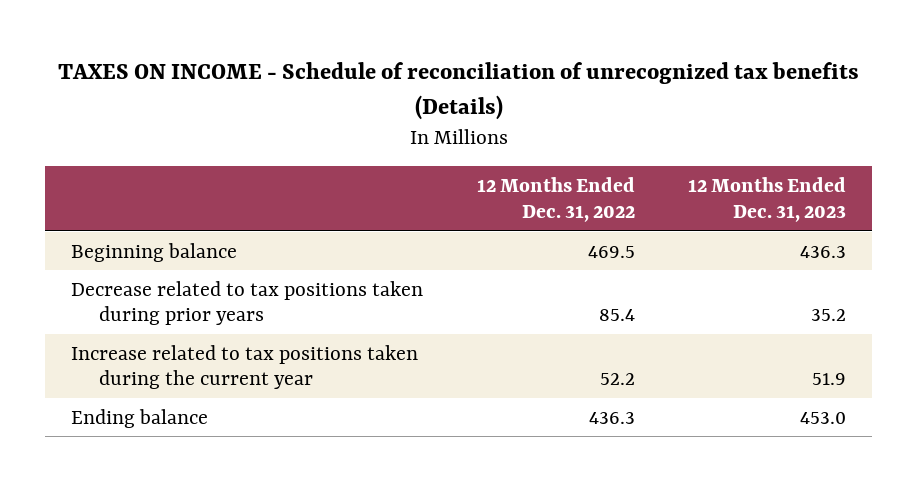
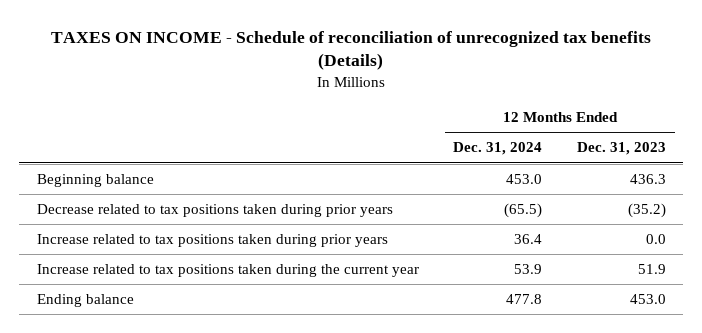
[476,176,635,222] 12 Months Ended Dec. 31, 2022 -> none
none -> [453,142,543,156] Dec. 31, 2024
[810,309,846,322] 35.2 -> [627,203,666,219] (35.2)
none -> [36,234,388,248] Increase related to tax positions taken during prior years

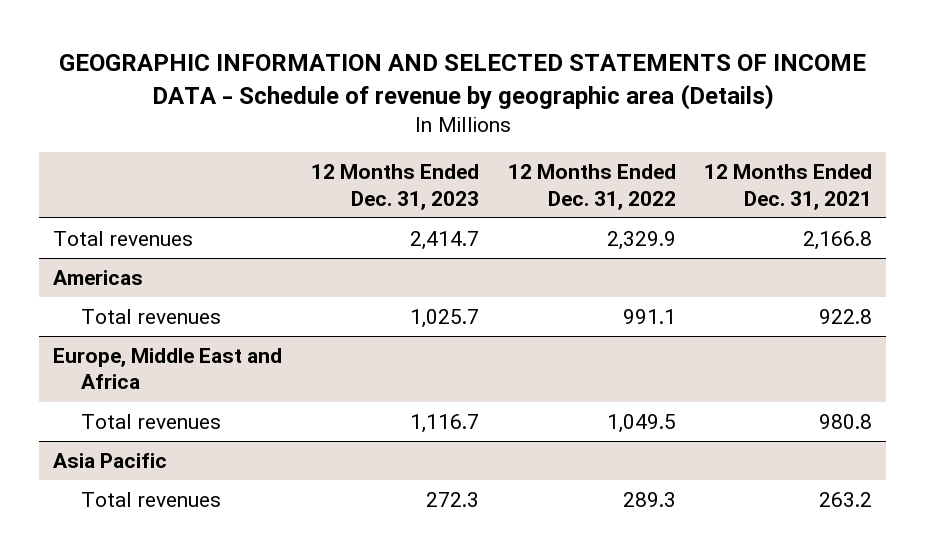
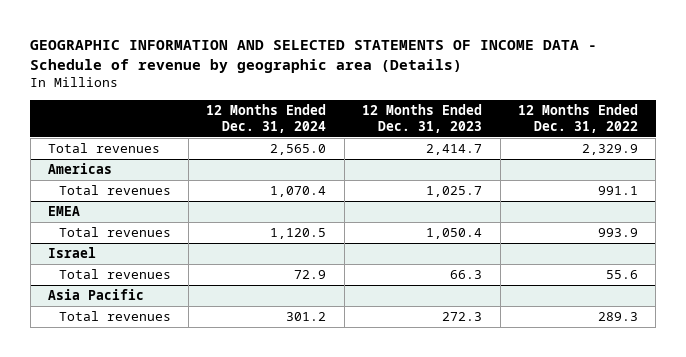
[704,164,873,210] 12 Months Ended Dec. 31, 2021 -> none
none -> [206,104,327,133] 12 Months Ended Dec. 31, 2024
[53,347,283,390] Europe, Middle East and Africa -> [48,206,81,217] EMEA
[409,413,479,433] 1,116.7 -> [426,228,483,240] 1,050.4
[606,413,676,433] 1,049.5 -> [598,228,639,238] 993.9
none -> [48,247,97,259] Israel
none -> [58,269,171,280] Total revenues

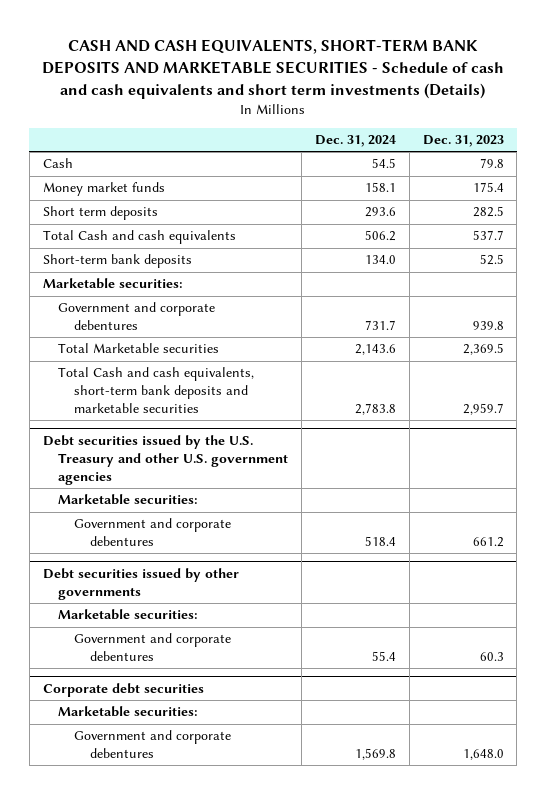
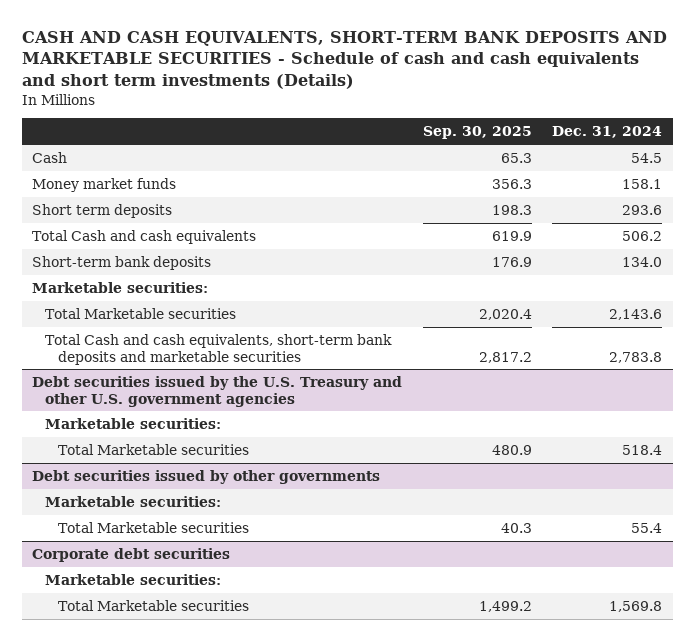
[422,134,504,147] Dec. 31, 2023 -> none
none -> [422,126,532,140] Sep. 30, 2025
[58,302,216,331] Government and corporate debentures -> none
[74,518,232,547] Government and corporate debentures -> [57,443,249,455] Total Marketable securities
[74,633,232,662] Government and corporate debentures -> [57,521,249,533] Total Marketable securities
[74,730,232,759] Government and corporate debentures -> [57,599,249,611] Total Marketable securities

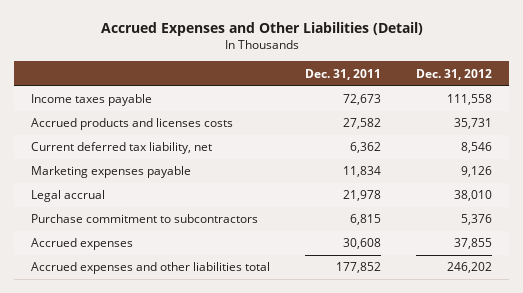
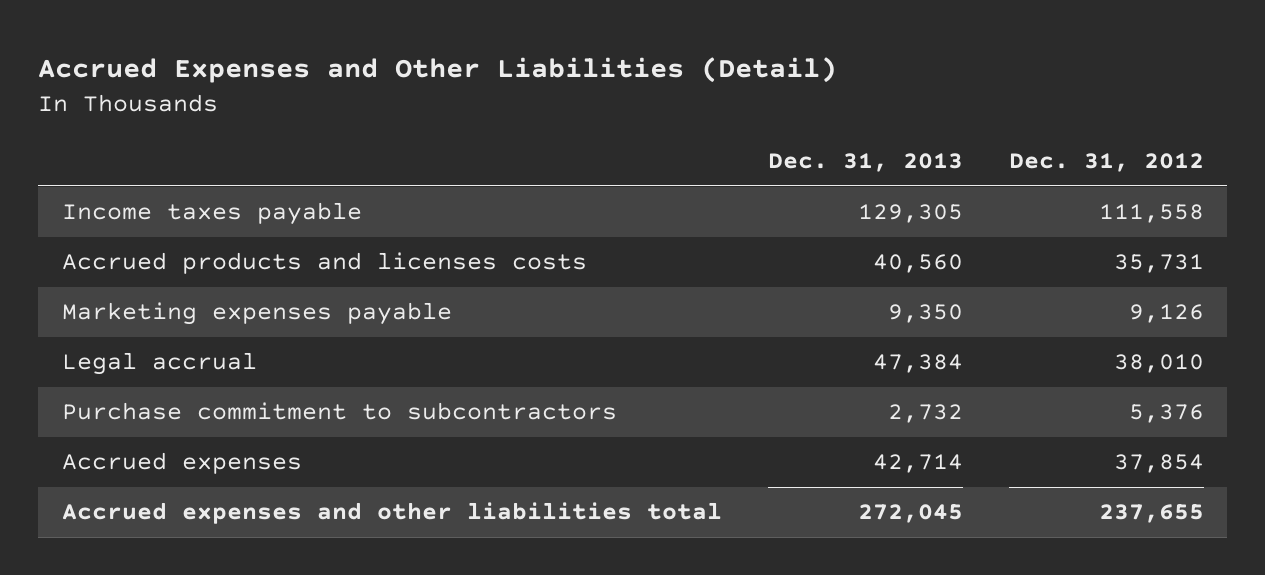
[305,68,382,80] Dec. 31, 2011 -> none
none -> [767,153,963,173] Dec. 31, 2013
[31,142,213,155] Current deferred tax liability, net -> none
[453,238,492,250] 37,855 -> [1113,454,1204,474] 37,854
[446,262,492,274] 246,202 -> [1098,504,1204,524] 237,655

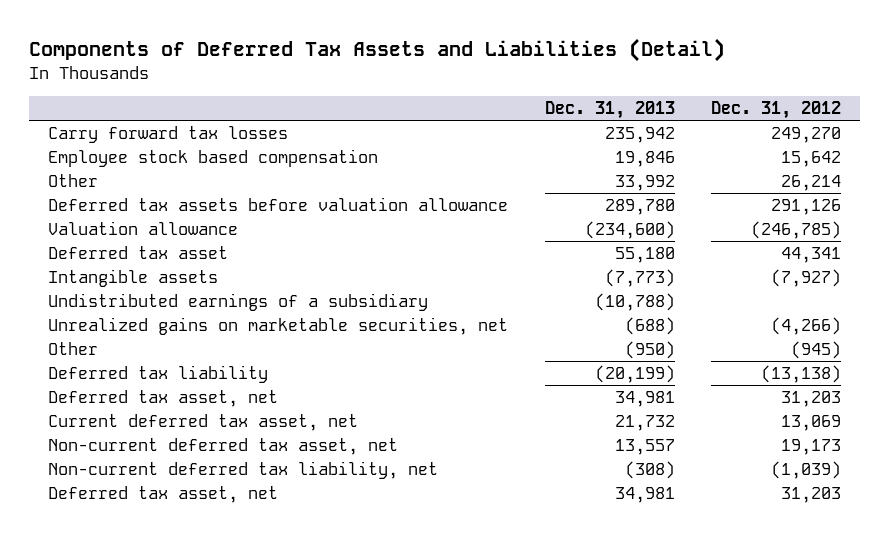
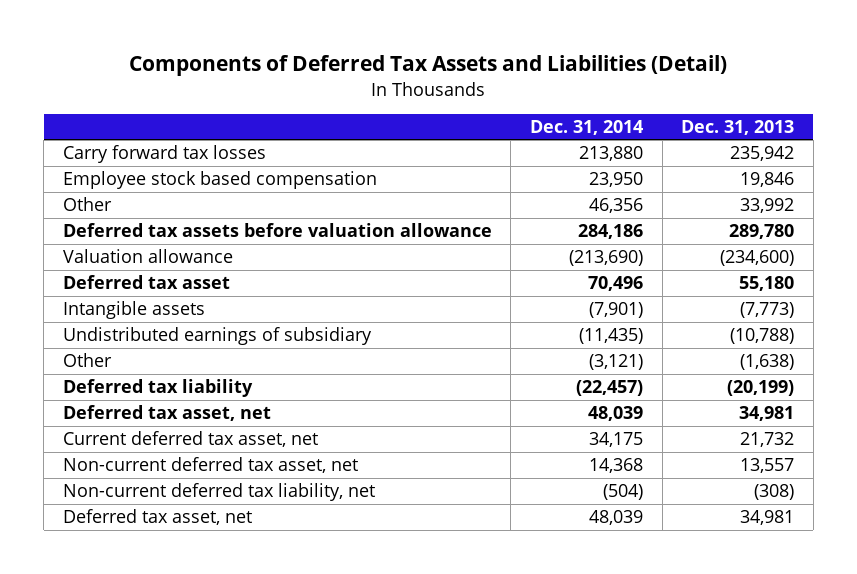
[711,101,842,120] Dec. 31, 2012 -> none
none -> [529,119,643,135] Dec. 31, 2014
[47,317,508,336] Unrealized gains on marketable securities, net -> none
[47,293,428,312] Undistributed earnings of a subsidiary -> [62,327,372,346] Undistributed earnings of subsidiary
[624,341,675,360] (950) -> [740,354,795,371] (1,638)

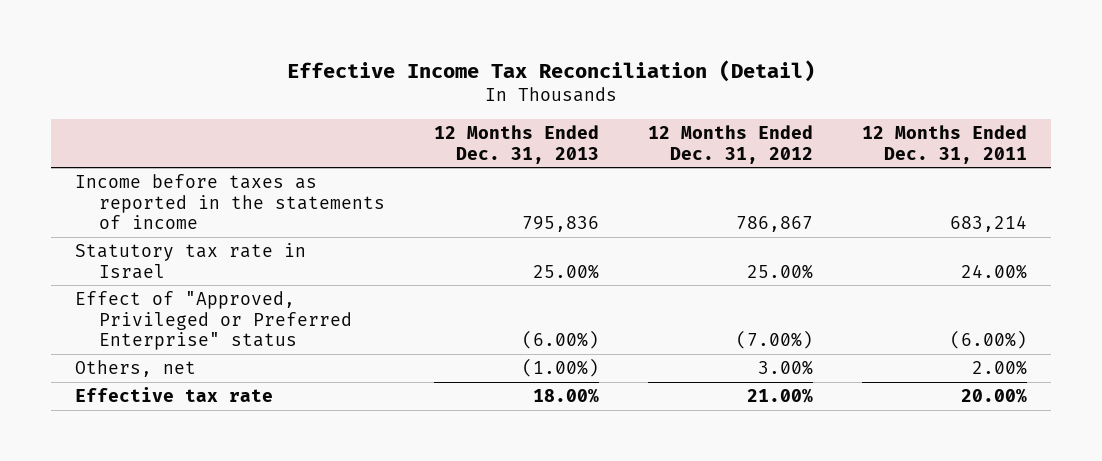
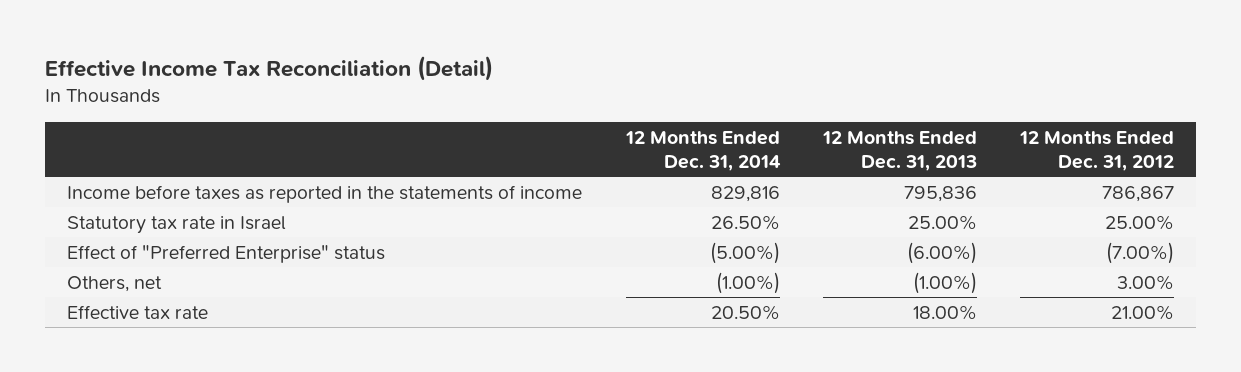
[861,124,1027,164] 12 Months Ended Dec. 31, 2011 -> none
none -> [624,130,781,171] 12 Months Ended Dec. 31, 2014
[74,290,353,351] Effect of "Approved, Privileged or Preferred Enterprise" status -> [67,244,386,263] Effect of "Preferred Enterprise" status

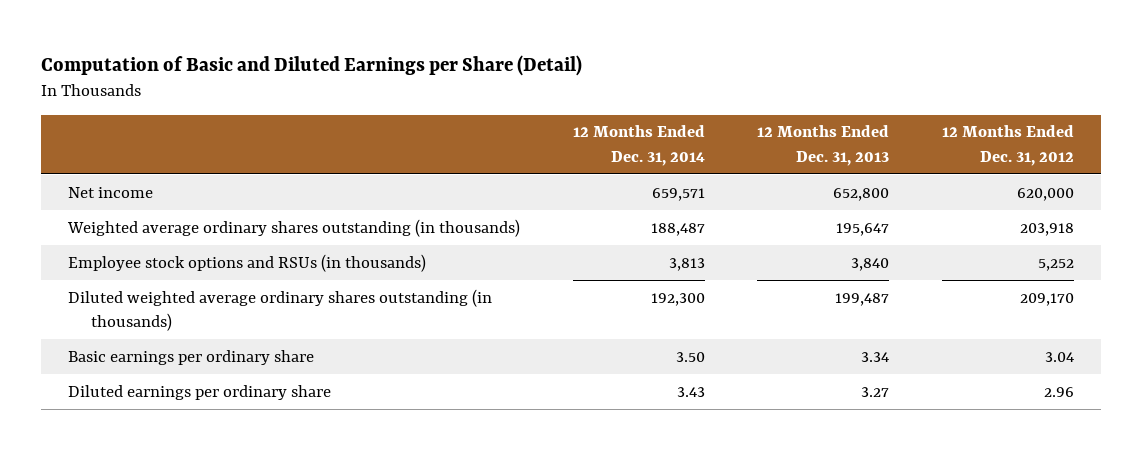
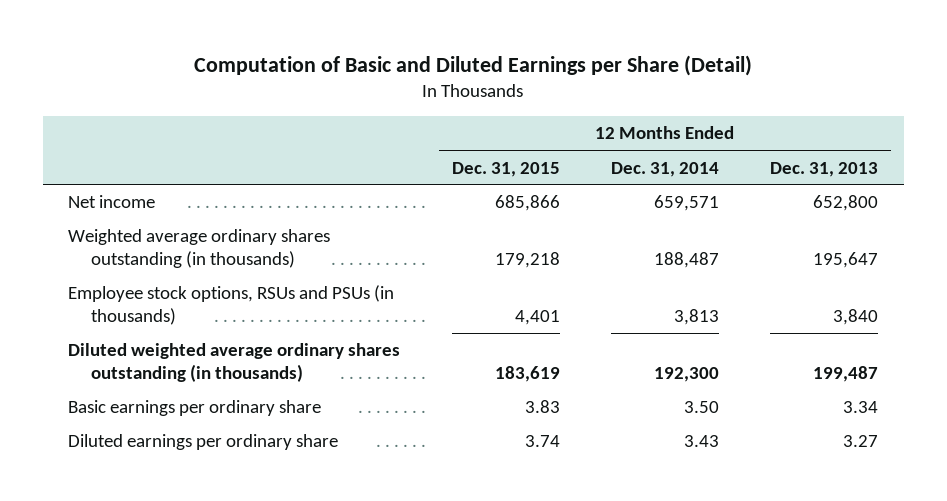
[942,125,1075,166] 12 Months Ended Dec. 31, 2012 -> none
none -> [451,161,560,177] Dec. 31, 2015
[67,253,426,272] Employee stock options and RSUs (in thousands) -> [68,285,395,326] Employee stock options, RSUs and PSUs (in thousands)

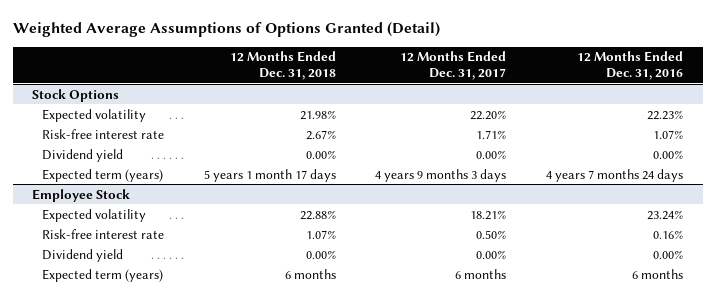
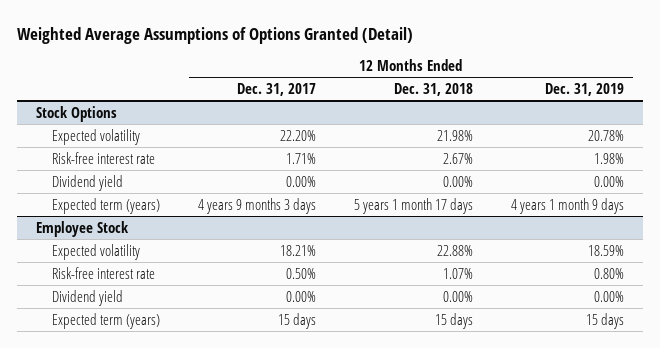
[577,51,684,81] 12 Months Ended Dec. 31, 2016 -> none
none -> [544,82,624,96] Dec. 31, 2019
[284,268,336,279] 6 months -> [435,312,474,329] 15 days
[455,268,507,279] 6 months -> [278,312,317,329] 15 days

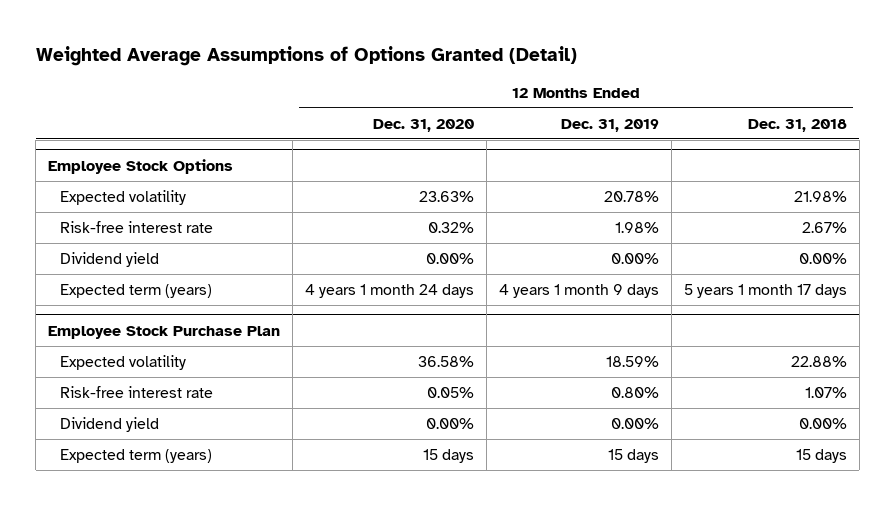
[237,82,317,96] Dec. 31, 2017 -> none
none -> [373,118,475,132] Dec. 31, 2020
[35,105,117,122] Stock Options -> [48,158,234,174] Employee Stock Options
[35,220,129,237] Employee Stock -> [48,325,281,339] Employee Stock Purchase Plan

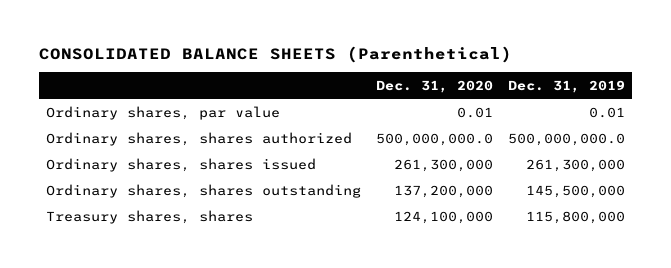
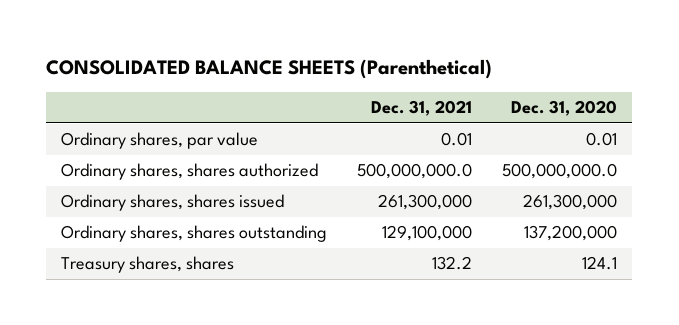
[507,79,625,93] Dec. 31, 2019 -> none
none -> [371,100,473,117] Dec. 31, 2021
[394,210,494,224] 124,100,000 -> [582,256,618,271] 124.1

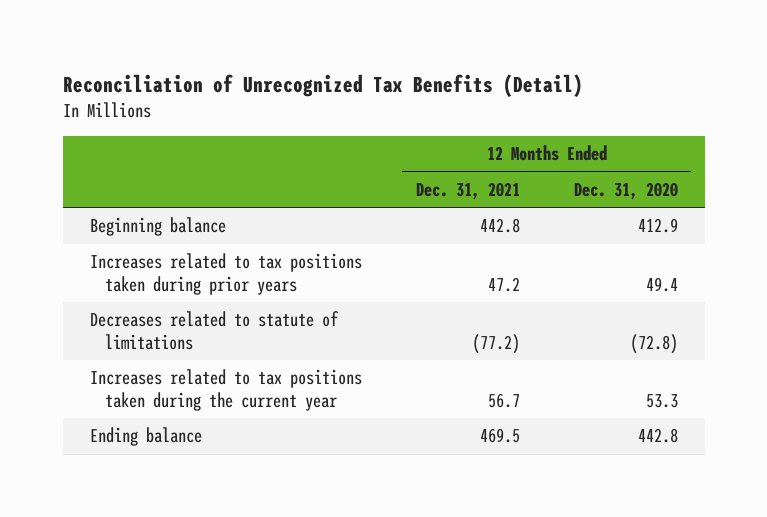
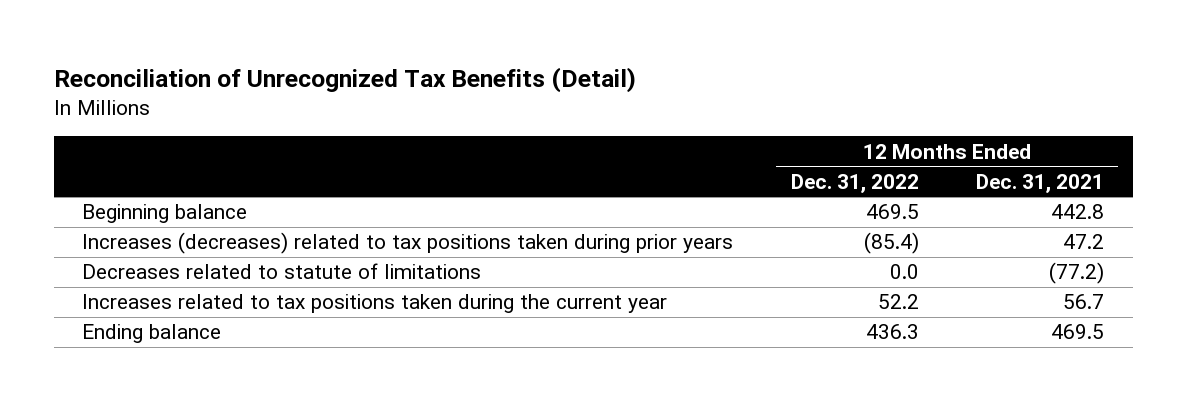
[573,181,678,200] Dec. 31, 2020 -> none
none -> [790,173,919,193] Dec. 31, 2022
[89,253,362,295] Increases related to tax positions taken during prior years -> [82,232,734,255] Increases (decreases) related to tax positions taken during prior years

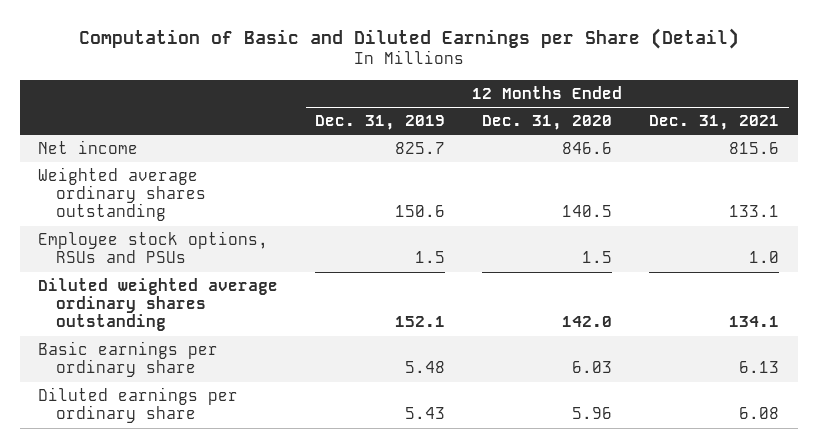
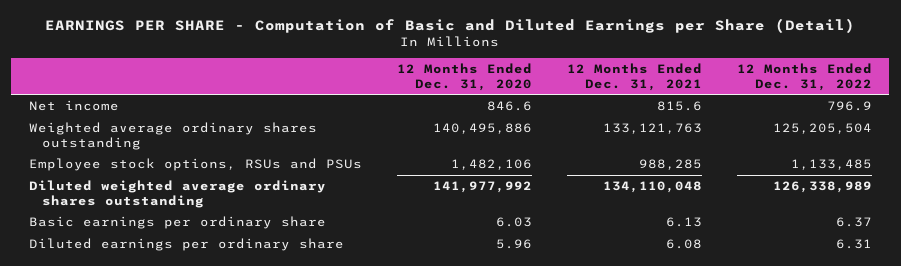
[78,27,739,49] Computation of Basic and Diluted Earnings per Share (Detail) -> [45,17,856,33] EARNINGS PER SHARE - Computation of Basic and Diluted Earnings per Share (Detail)
[315,115,446,131] Dec. 31, 2019 -> none
none -> [736,62,872,91] 12 Months Ended Dec. 31, 2022
[562,205,613,218] 140.5 -> [432,123,532,135] 140,495,886
[729,205,780,218] 133.1 -> [602,123,702,135] 133,121,763
[582,251,613,264] 1.5 -> [450,159,532,171] 1,482,106
[749,251,780,264] 1.0 -> [638,159,702,171] 988,285
[562,316,613,328] 142.0 -> [432,181,532,194] 141,977,992
[729,316,780,328] 134.1 -> [602,181,702,194] 134,110,048

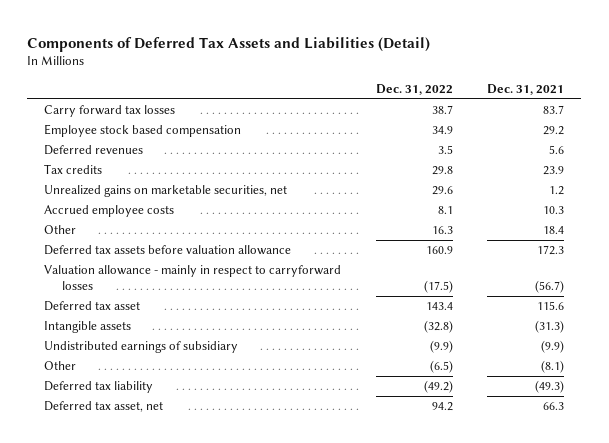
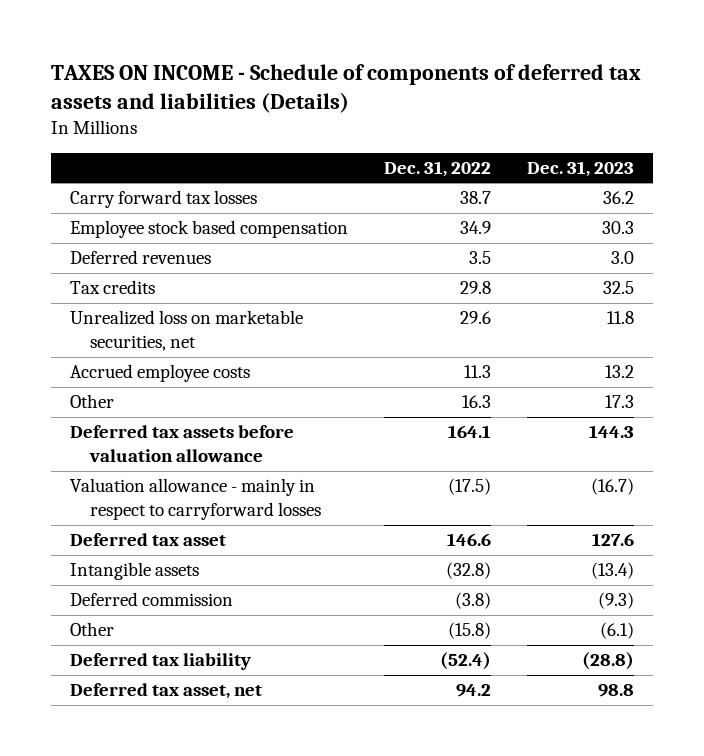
[27,36,431,52] Components of Deferred Tax Assets and Liabilities (Detail) -> [51,64,642,114] TAXES ON INCOME - Schedule of components of deferred tax assets and liabilities (Details)
[487,83,565,95] Dec. 31, 2021 -> none
none -> [527,160,635,177] Dec. 31, 2023
[44,185,288,198] Unrealized gains on marketable securities, net -> [69,310,303,352] Unrealized loss on marketable securities, net
[437,206,453,215] 8.1 -> [463,365,491,379] 11.3
[425,246,453,255] 160.9 -> [447,425,491,439] 164.1
[425,302,453,311] 143.4 -> [446,533,491,547] 146.6
[44,341,239,354] Undistributed earnings of subsidiary -> none
none -> [69,592,233,607] Deferred commission
[429,360,453,374] (6.5) -> [447,622,491,640] (15.8)
[423,380,453,394] (49.2) -> [439,652,491,671] (52.4)

